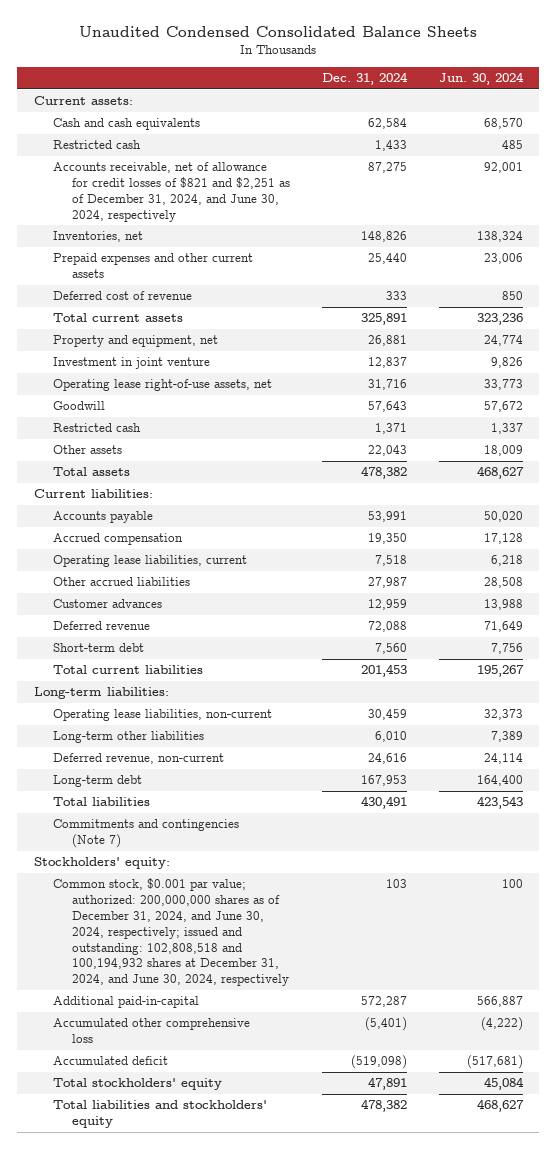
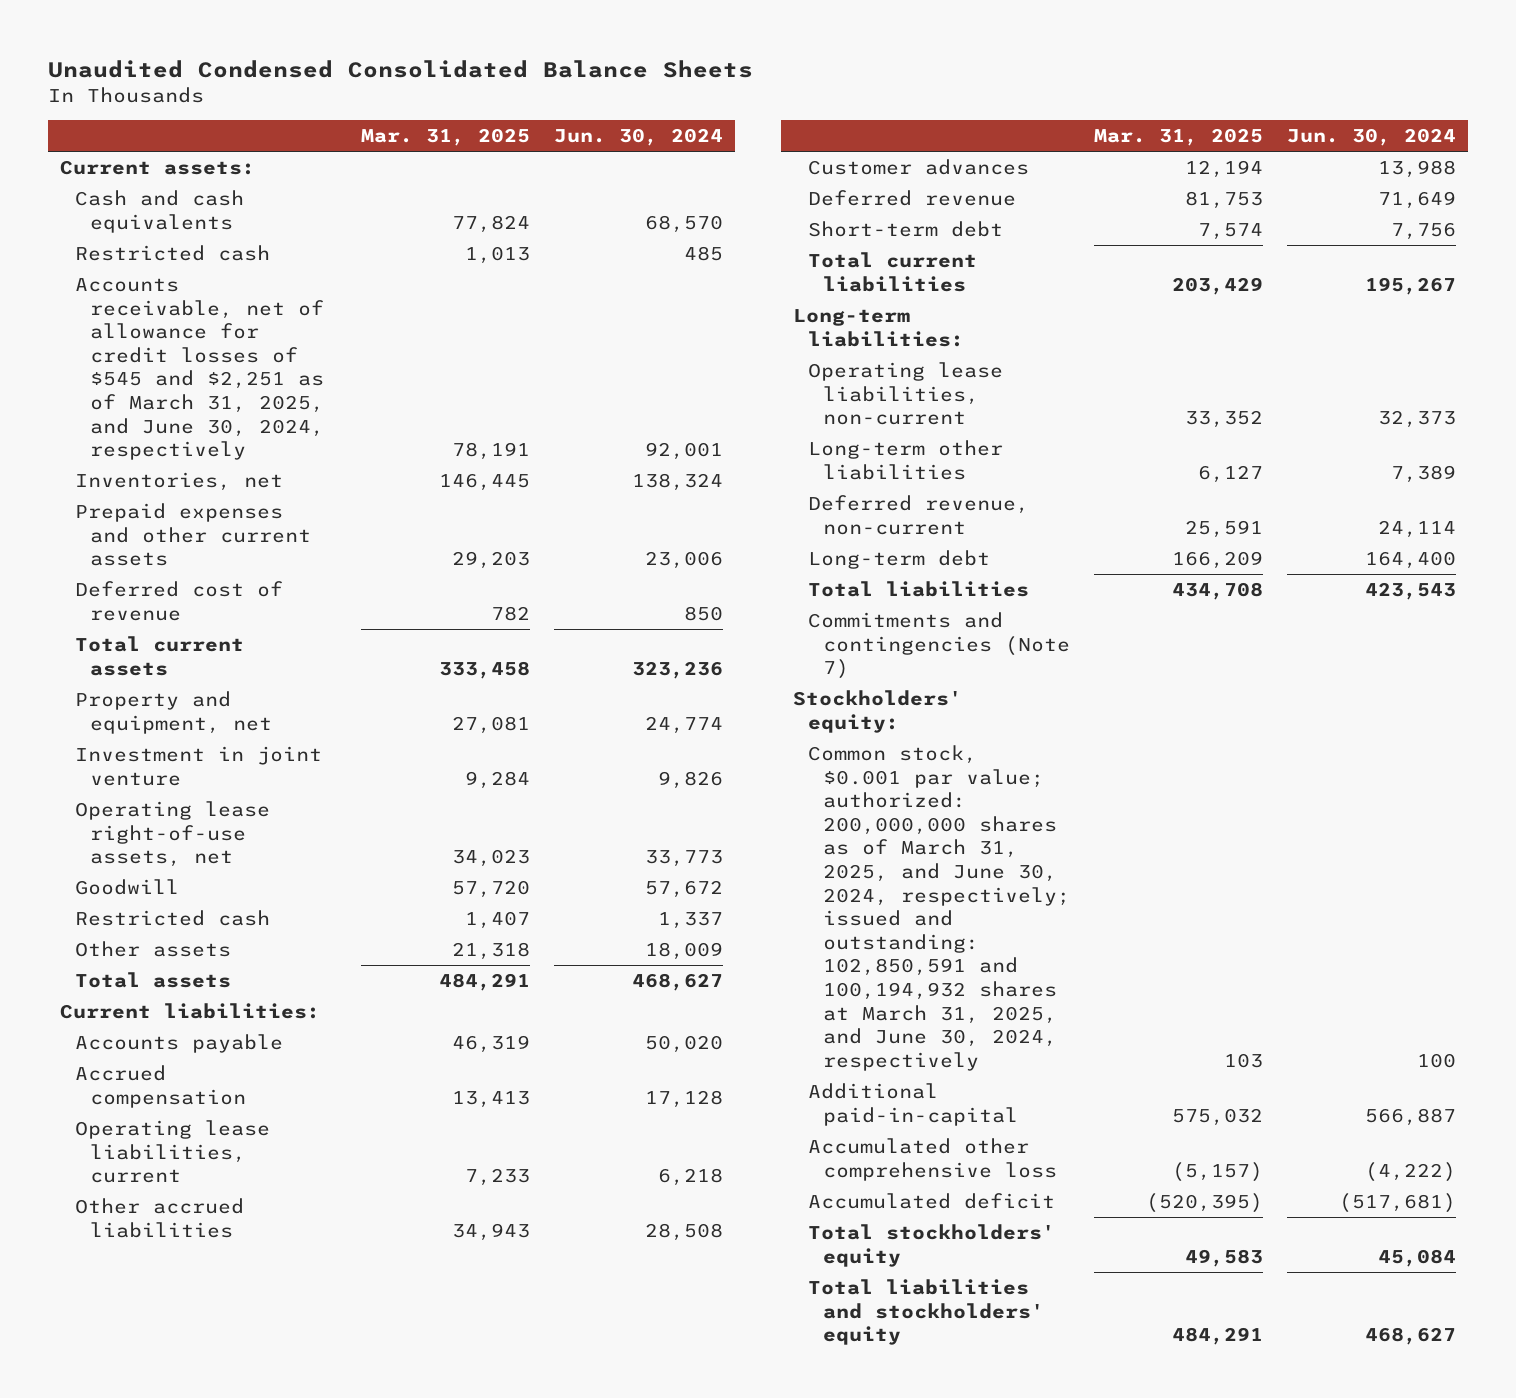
[321,72,408,86] Dec. 31, 2024 -> none
none -> [360,128,530,147] Mar. 31, 2025
[52,162,290,222] Accounts receivable, net of allowance for credit losses of $821 and $2,251 as of December 31, 2024, and June 30, 2024, respectively -> [75,277,324,461] Accounts receivable, net of allowance for credit losses of $545 and $2,251 as of March 31, 2025, and June 30, 2024, respectively
[52,878,289,987] Common stock, $0.001 par value; authorized: 200,000,000 shares as of December 31, 2024, and June 30, 2024, respectively; issued and outstanding: 102,808,518 and 100,194,932 shares at December 31, 2024, and June 30, 2024, respectively -> [807,744,1070,1071] Common stock, $0.001 par value; authorized: 200,000,000 shares as of March 31, 2025, and June 30, 2024, respectively; issued and outstanding: 102,850,591 and 100,194,932 shares at March 31, 2025, and June 30, 2024, respectively

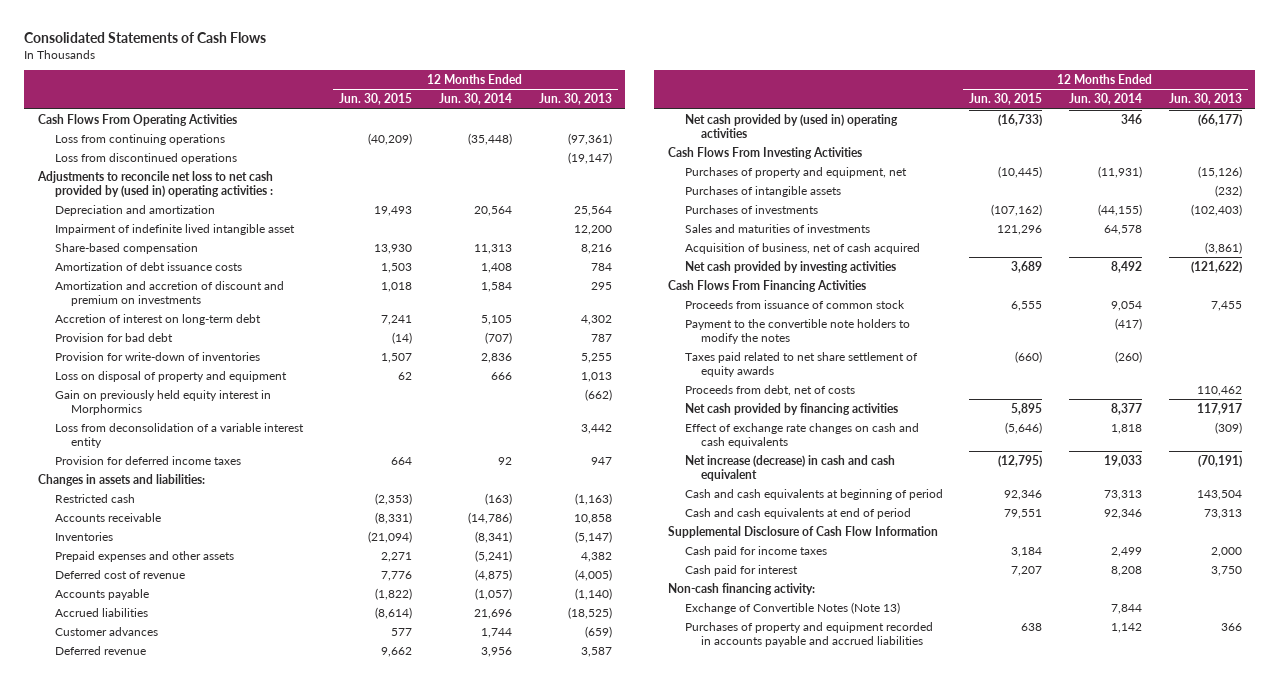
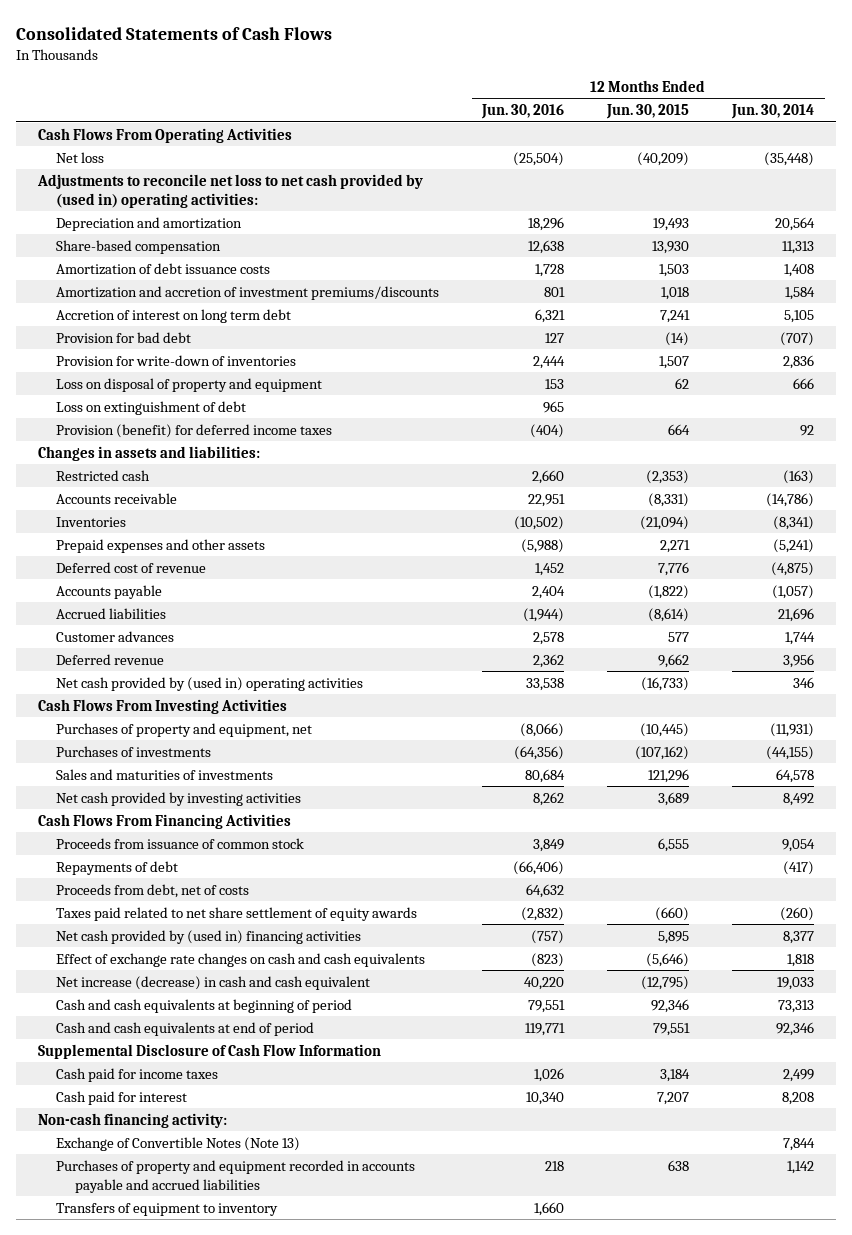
[538,93,612,106] Jun. 30, 2013 -> none
none -> [481,104,565,120] Jun. 30, 2016
[54,152,237,164] Loss from discontinued operations -> none
[54,133,225,145] Loss from continuing operations -> [56,151,105,163] Net loss
[36,170,273,197] Adjustments to reconcile net loss to net cash provided by (used in) operating activities : -> [36,173,423,208] Adjustments to reconcile net loss to net cash provided by (used in) operating activities:
[54,223,295,235] Impairment of indefinite lived intangible asset -> none
[54,280,284,306] Amortization and accretion of discount and premium on investments -> [56,285,440,300] Amortization and accretion of investment premiums/discounts
[54,313,261,325] Accretion of interest on long-term debt -> [56,308,292,323] Accretion of interest on long term debt
[54,389,271,415] Gain on previously held equity interest in Morphormics -> none
[54,422,304,448] Loss from deconsolidation of a variable interest entity -> none
none -> [56,400,247,415] Loss on extinguishment of debt
[54,455,241,465] Provision for deferred income taxes -> [56,423,333,438] Provision (benefit) for deferred income taxes
[684,185,841,197] Purchases of intangible assets -> none
[684,242,920,254] Acquisition of business, net of cash acquired -> none
[684,318,910,344] Payment to the convertible note holders to modify the notes -> [56,860,179,875] Repayments of debt
[684,351,918,377] Taxes paid related to net share settlement of equity awards -> [56,906,418,921] Taxes paid related to net share settlement of equity awards
[684,402,898,415] Net cash provided by financing activities -> [56,929,362,944] Net cash provided by (used in) financing activities
none -> [56,1202,279,1216] Transfers of equipment to inventory

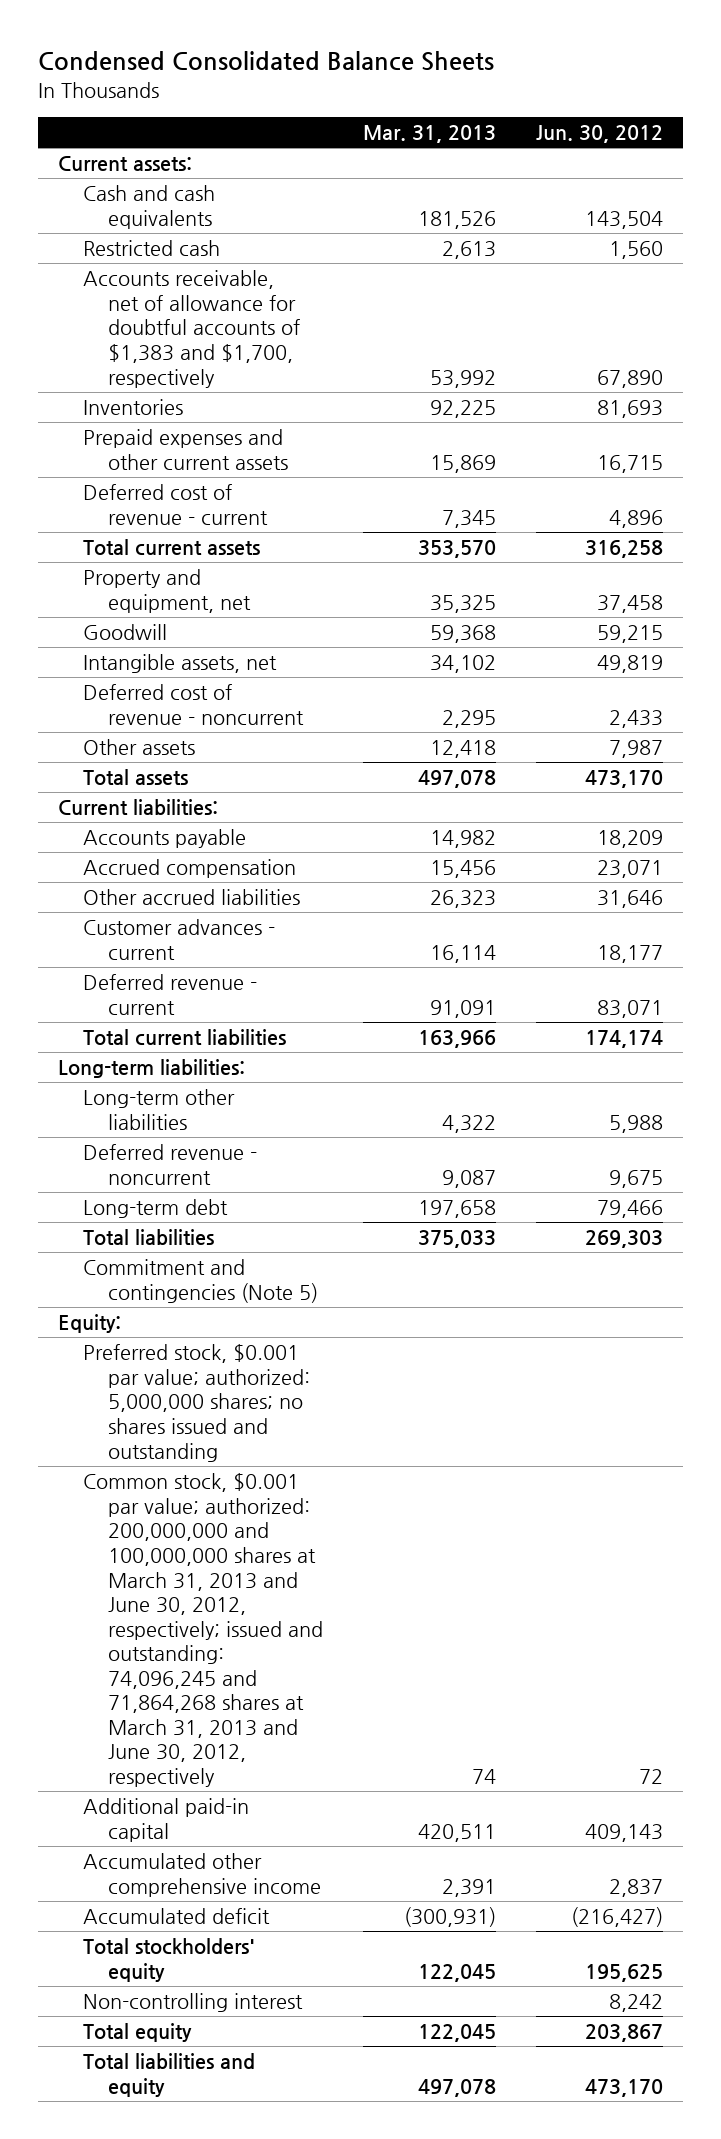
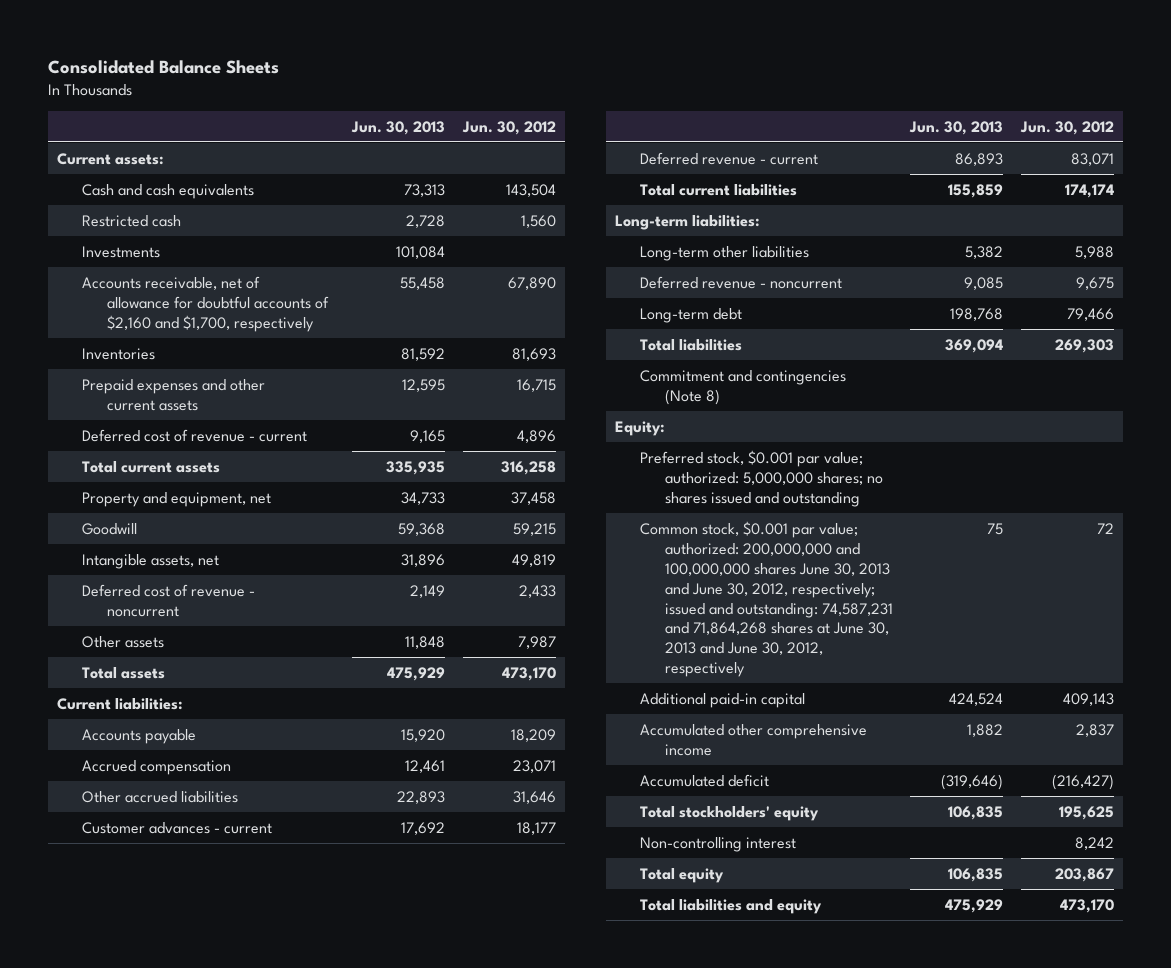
[37,51,494,72] Condensed Consolidated Balance Sheets -> [47,59,279,74] Consolidated Balance Sheets
[363,125,497,144] Mar. 31, 2013 -> none
none -> [351,120,446,135] Jun. 30, 2013
none -> [81,245,160,258] Investments
[82,270,301,388] Accounts receivable, net of allowance for doubtful accounts of $1,383 and $1,700, respectively -> [81,275,329,332] Accounts receivable, net of allowance for doubtful accounts of $2,160 and $1,700, respectively
[82,1259,319,1303] Commitment and contingencies (Note 5) -> [639,369,846,405] Commitment and contingencies (Note 8)
[82,1473,324,1787] Common stock, $0.001 par value; authorized: 200,000,000 and 100,000,000 shares at March 31, 2013 and June 30, 2012, respectively; issued and outstanding: 74,096,245 and 71,864,268 shares at March 31, 2013 and June 30, 2012, respectively -> [639,520,893,678] Common stock, $0.001 par value; authorized: 200,000,000 and 100,000,000 shares June 30, 2013 and June 30, 2012, respectively; issued and outstanding: 74,587,231 and 71,864,268 shares at June 30, 2013 and June 30, 2012, respectively

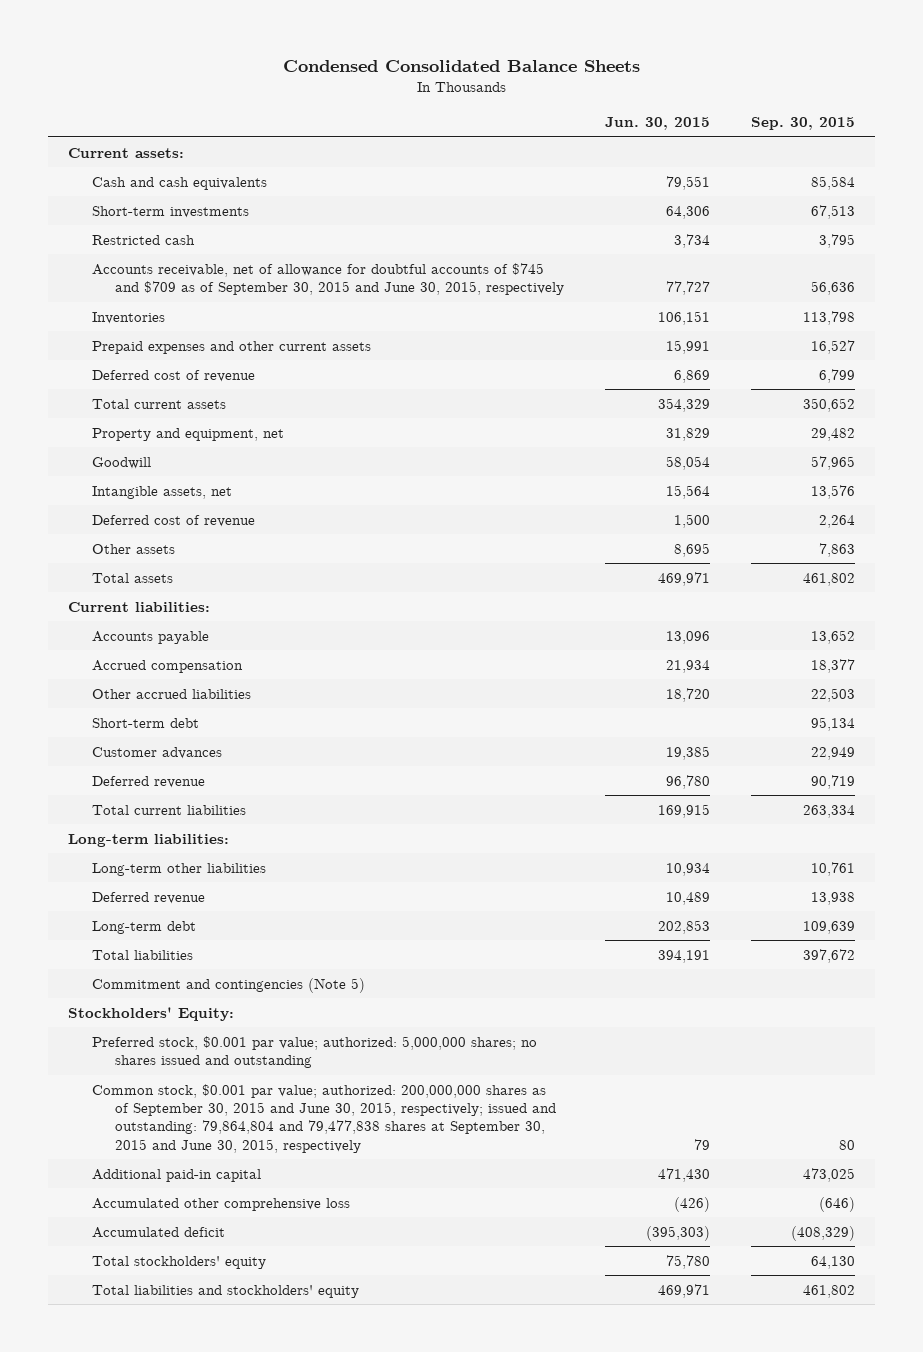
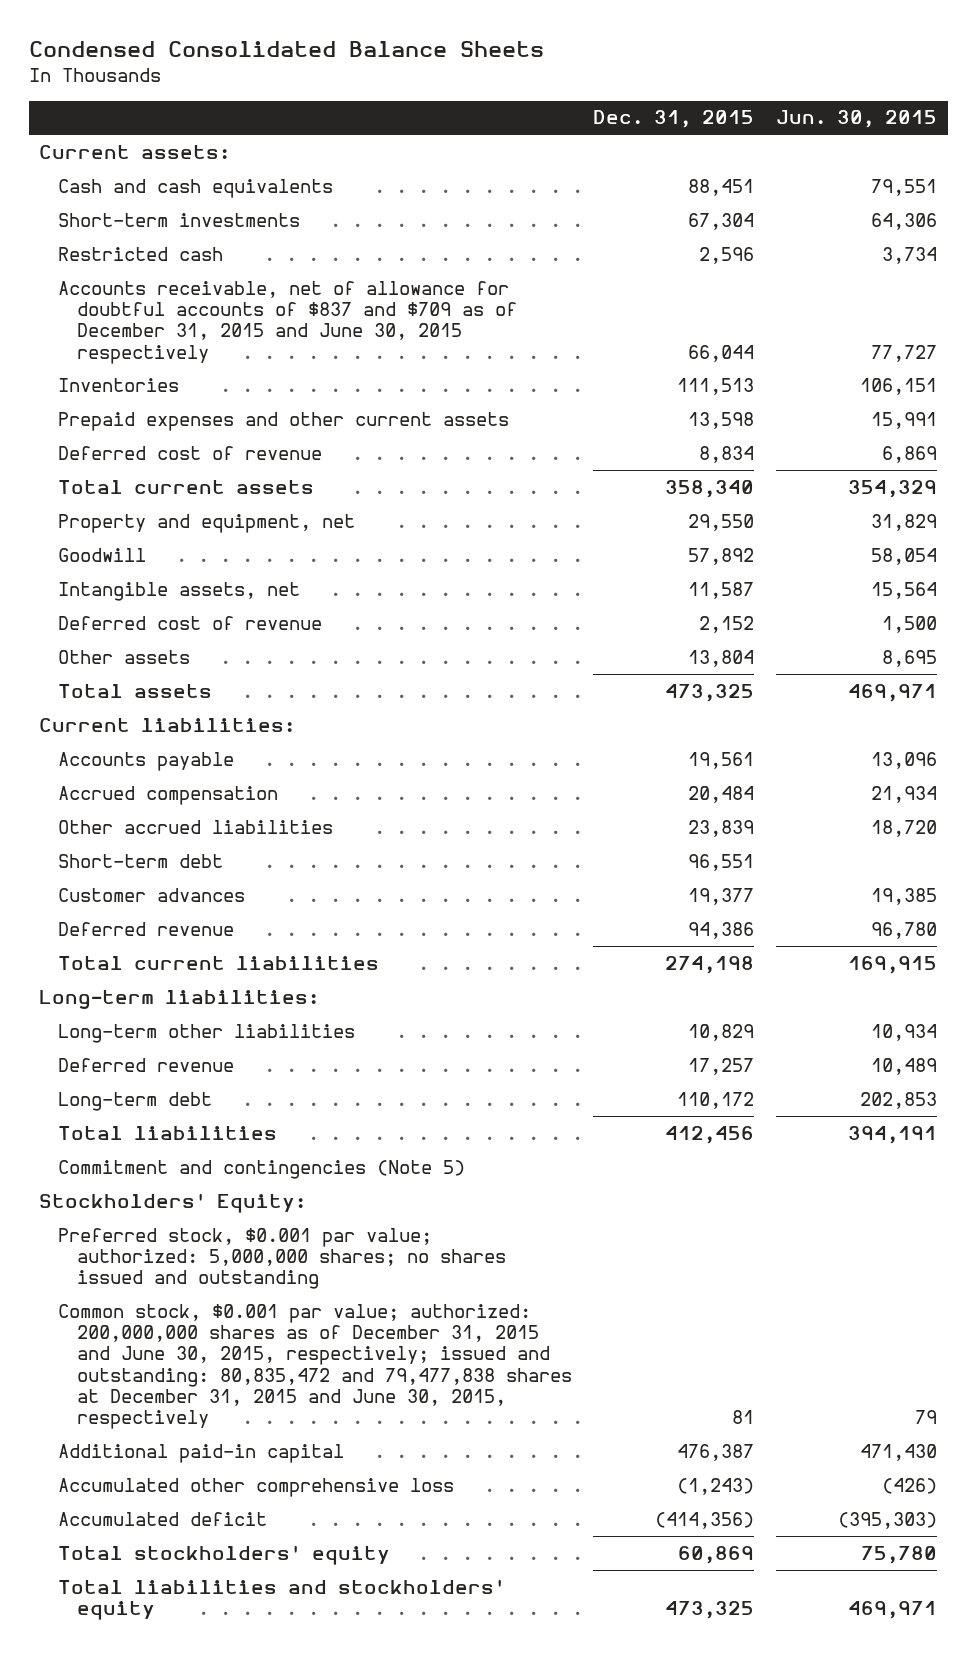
[750,117,855,131] Sep. 30, 2015 -> none
none -> [593,110,755,129] Dec. 31, 2015
[91,262,565,296] Accounts receivable, net of allowance for doubtful accounts of $745 and $709 as of September 30, 2015 and June 30, 2015, respectively -> [58,280,517,364] Accounts receivable, net of allowance for doubtful accounts of $837 and $709 as of December 31, 2015 and June 30, 2015 respectively
[91,1083,557,1153] Common stock, $0.001 par value; authorized: 200,000,000 shares as of September 30, 2015 and June 30, 2015, respectively; issued and outstanding: 79,864,804 and 79,477,838 shares at September 30, 2015 and June 30, 2015, respectively -> [58,1303,572,1429] Common stock, $0.001 par value; authorized: 200,000,000 shares as of December 31, 2015 and June 30, 2015, respectively; issued and outstanding: 80,835,472 and 79,477,838 shares at December 31, 2015 and June 30, 2015, respectively

